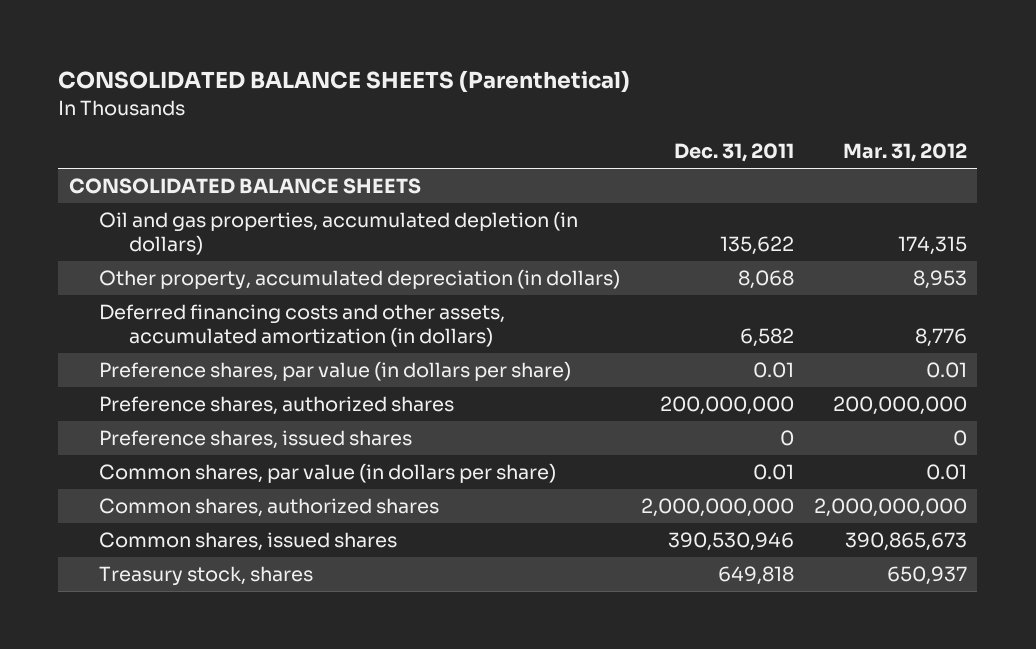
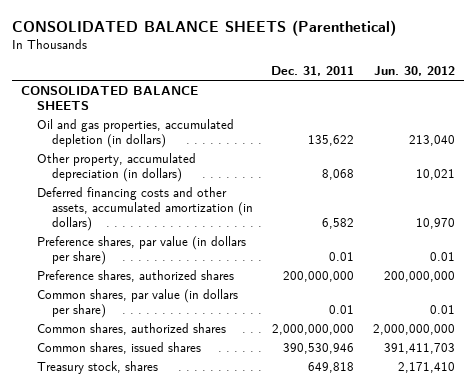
[843,143,968,163] Mar. 31, 2012 -> none
none -> [373,66,455,77] Jun. 30, 2012
[99,430,413,450] Preference shares, issued shares -> none

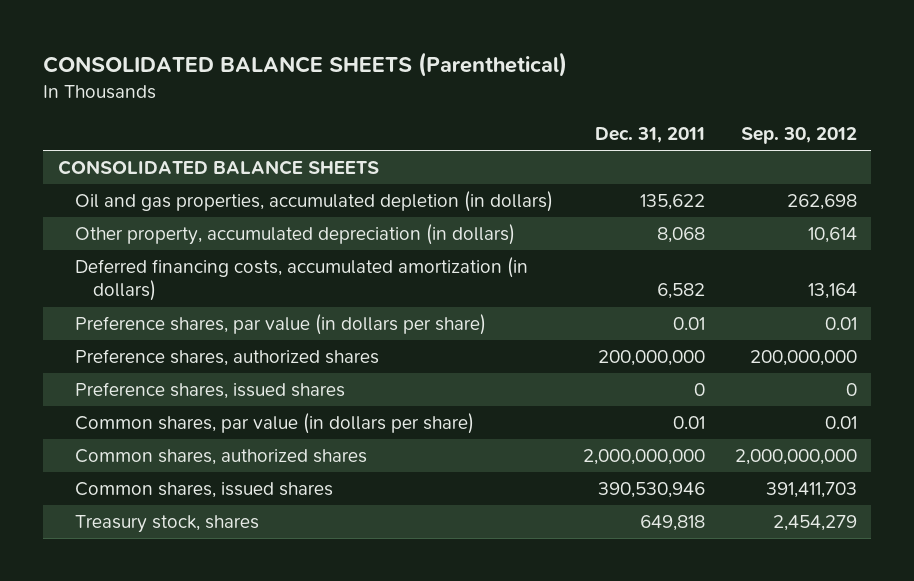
[373,66,455,77] Jun. 30, 2012 -> none
none -> [740,126,857,144] Sep. 30, 2012
[36,186,253,231] Deferred financing costs and other assets, accumulated amortization (in dollars) -> [75,257,529,302] Deferred financing costs, accumulated amortization (in dollars)
none -> [75,382,346,400] Preference shares, issued shares

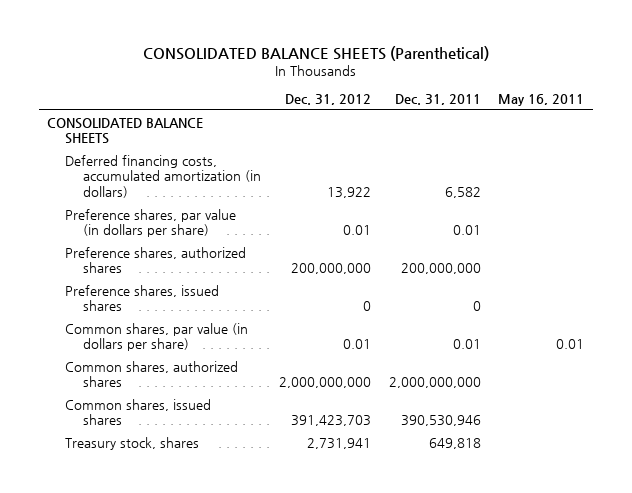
[740,126,857,144] Sep. 30, 2012 -> none
none -> [285,93,372,105] Dec. 31, 2012
none -> [498,93,585,106] May 16, 2011
[75,191,554,213] Oil and gas properties, accumulated depletion (in dollars) -> none
[75,224,516,246] Other property, accumulated depreciation (in dollars) -> none

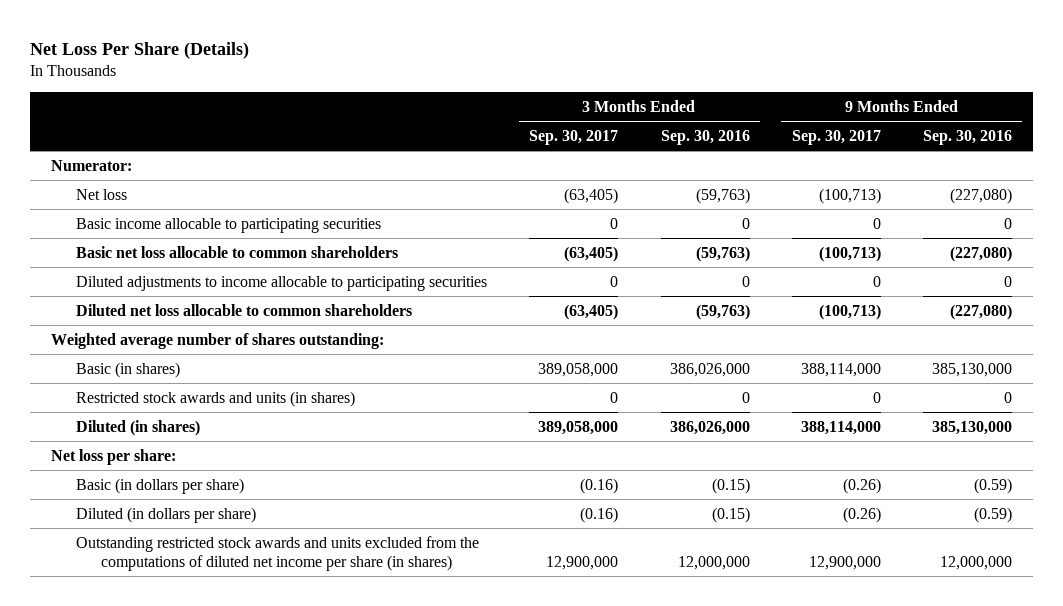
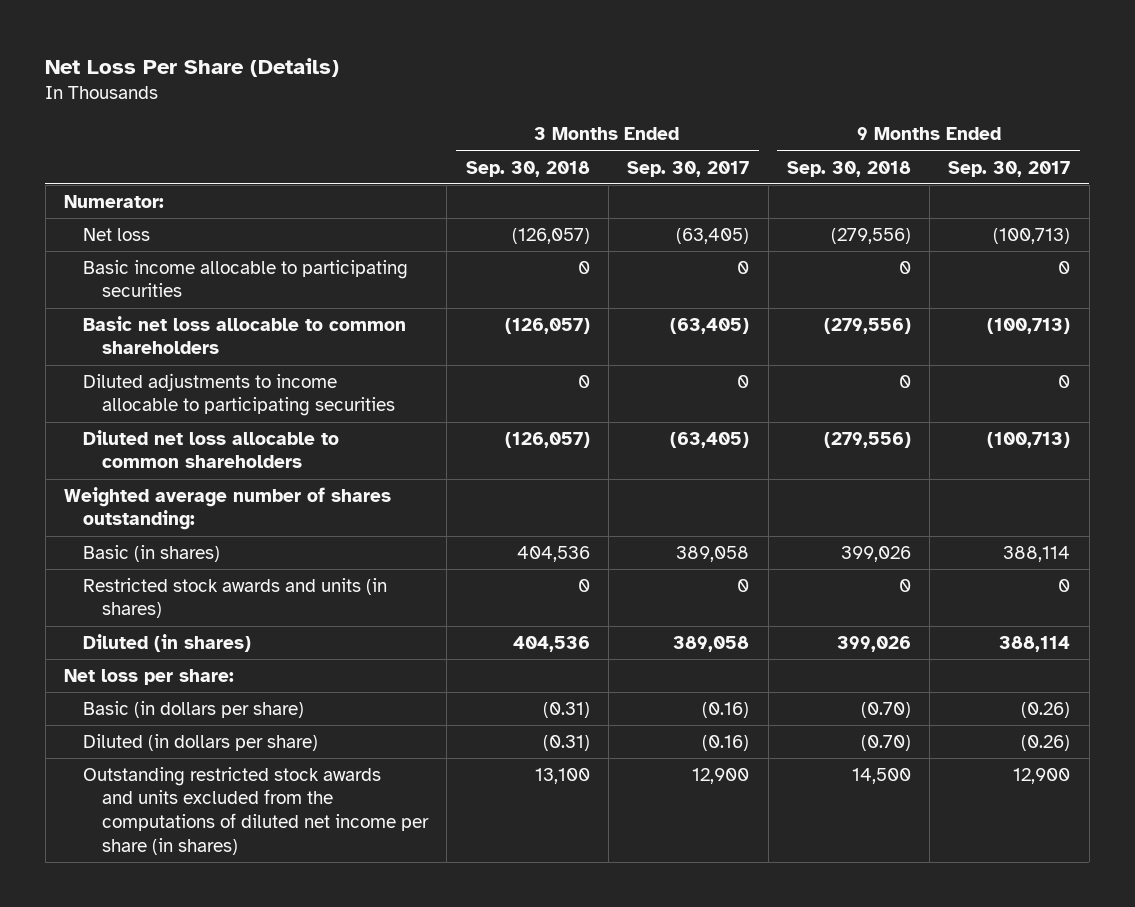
[660,129,750,145] Sep. 30, 2016 -> none
[922,129,1012,145] Sep. 30, 2016 -> none
none -> [465,160,590,177] Sep. 30, 2018
none -> [786,160,911,177] Sep. 30, 2018
[538,362,619,377] 389,058,000 -> [676,545,750,562] 389,058
[800,362,881,377] 388,114,000 -> [1003,545,1071,562] 388,114
[538,420,619,435] 389,058,000 -> [673,635,750,652] 389,058
[800,420,881,435] 388,114,000 -> [999,635,1071,652] 388,114
[546,555,619,570] 12,900,000 -> [692,767,750,784] 12,900
[808,555,881,570] 12,900,000 -> [1013,767,1071,784] 12,900

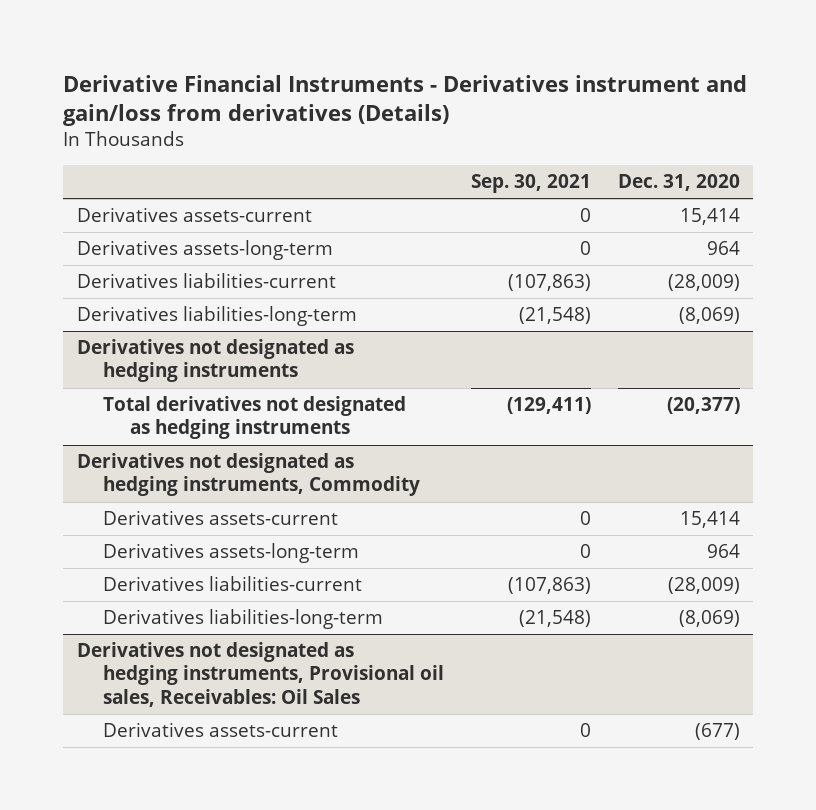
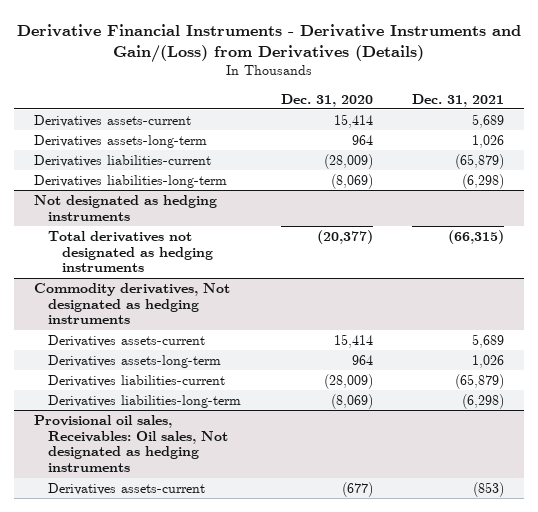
[63,75,748,127] Derivative Financial Instruments - Derivatives instrument and gain/loss from derivatives (Details) -> [17,23,522,63] Derivative Financial Instruments - Derivative Instruments and Gain/(Loss) from Derivatives (Details)
[470,173,591,193] Sep. 30, 2021 -> none
none -> [412,93,505,107] Dec. 31, 2021
[76,339,354,383] Derivatives not designated as hedging instruments -> [34,194,218,221] Not designated as hedging instruments
[76,453,421,497] Derivatives not designated as hedging instruments, Commodity -> [34,282,231,325] Commodity derivatives, Not designated as hedging instruments
[76,642,445,707] Derivatives not designated as hedging instruments, Provisional oil sales, Receivables: Oil Sales -> [34,414,229,473] Provisional oil sales, Receivables: Oil sales, Not designated as hedging instruments

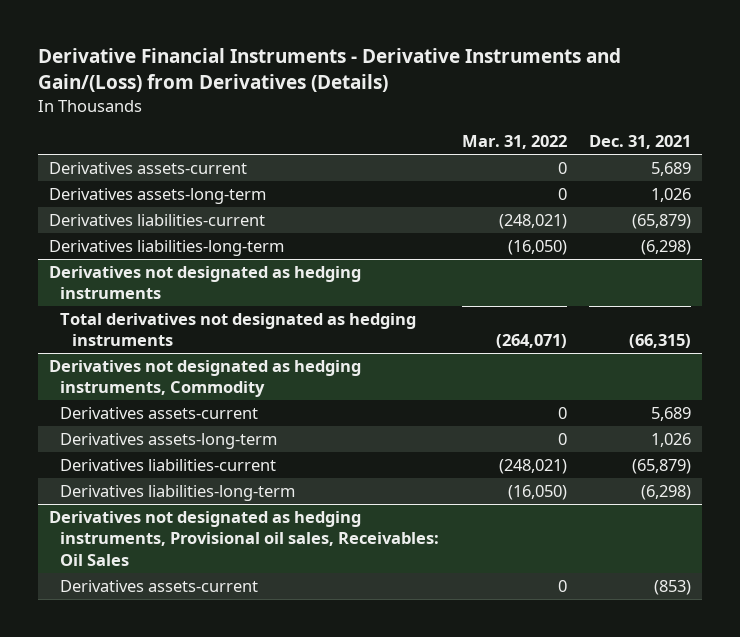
[280,93,373,107] Dec. 31, 2020 -> none
none -> [461,135,567,150] Mar. 31, 2022
[34,194,218,221] Not designated as hedging instruments -> [48,266,361,300] Derivatives not designated as hedging instruments
[34,282,231,325] Commodity derivatives, Not designated as hedging instruments -> [48,360,361,398] Derivatives not designated as hedging instruments, Commodity
[34,414,229,473] Provisional oil sales, Receivables: Oil sales, Not designated as hedging instruments -> [48,511,440,566] Derivatives not designated as hedging instruments, Provisional oil sales, Receivables: Oil Sales

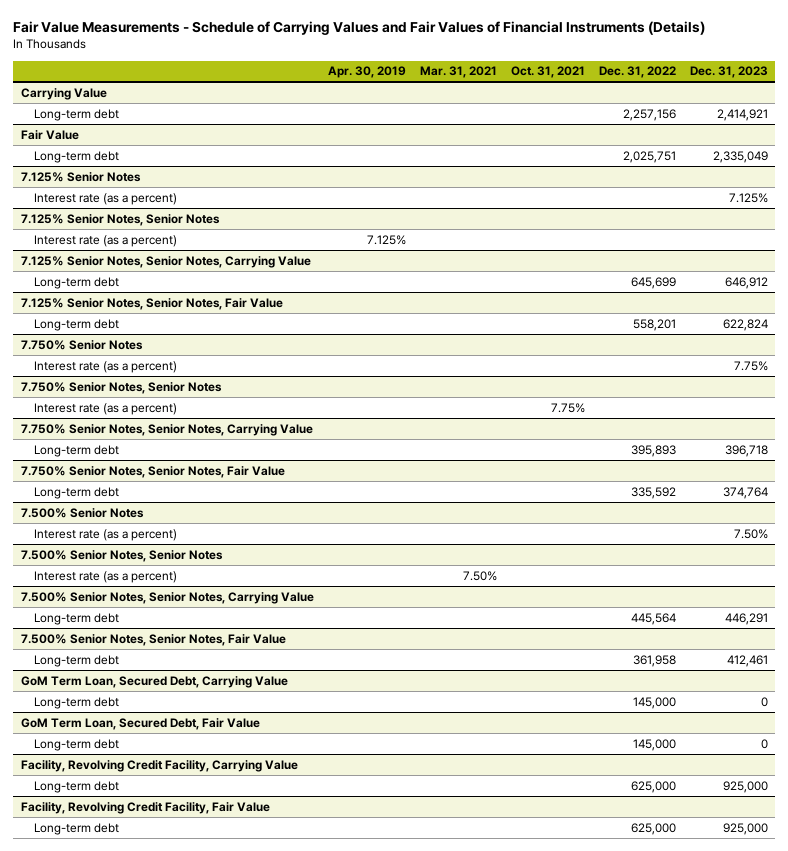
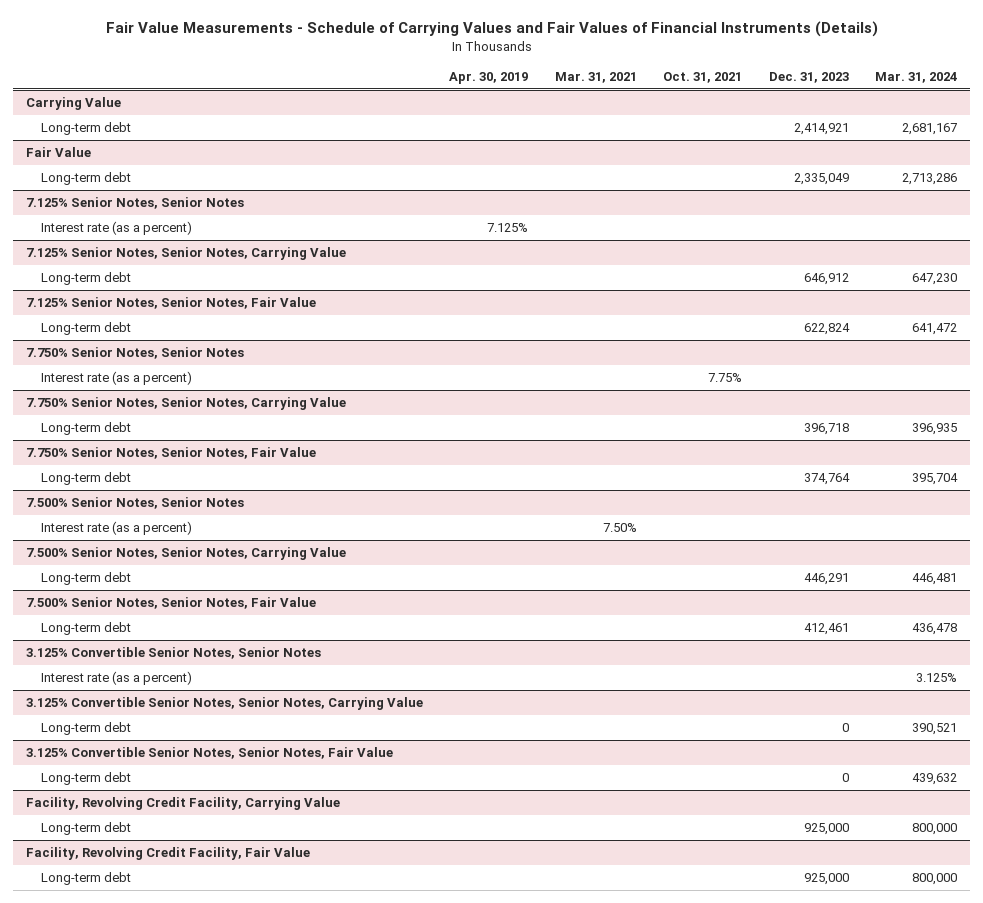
[598,66,676,79] Dec. 31, 2022 -> none
none -> [875,71,958,83] Mar. 31, 2024
[20,171,141,182] 7.125% Senior Notes -> none
[33,192,177,205] Interest rate (as a percent) -> none
[20,339,143,350] 7.750% Senior Notes -> none
[33,360,177,373] Interest rate (as a percent) -> none
[20,507,144,518] 7.500% Senior Notes -> none
[33,528,177,541] Interest rate (as a percent) -> none
[20,675,288,688] GoM Term Loan, Secured Debt, Carrying Value -> none
none -> [26,647,322,660] 3.125% Convertible Senior Notes, Senior Notes
none -> [40,671,192,686] Interest rate (as a percent)
none -> [26,697,424,711] 3.125% Convertible Senior Notes, Senior Notes, Carrying Value
[20,717,260,730] GoM Term Loan, Secured Debt, Fair Value -> none
none -> [26,747,394,760] 3.125% Convertible Senior Notes, Senior Notes, Fair Value

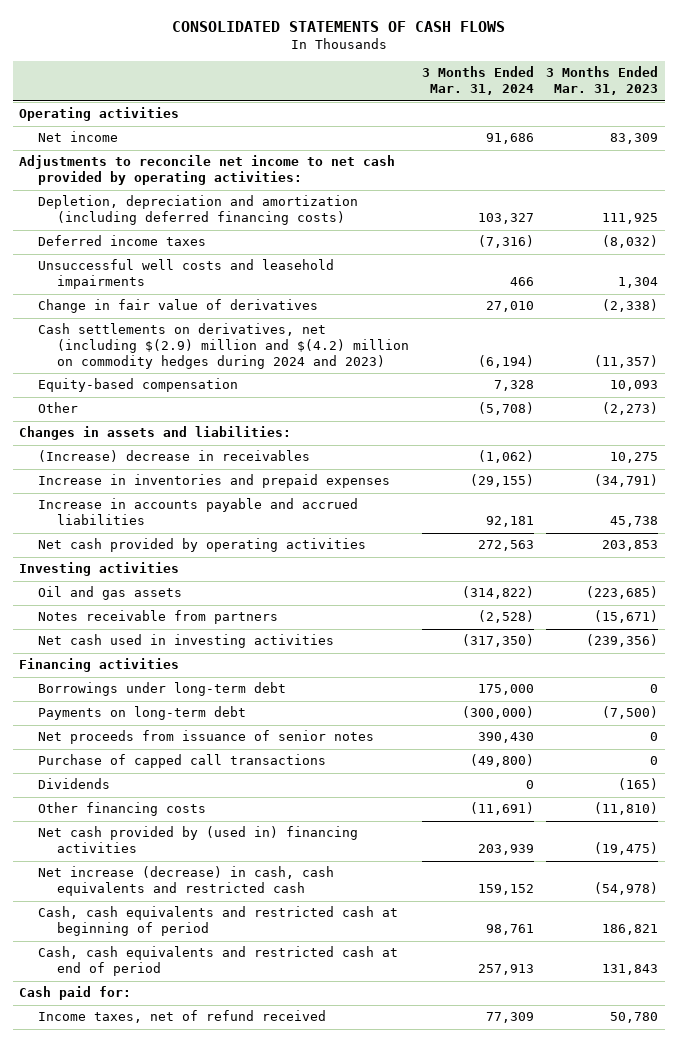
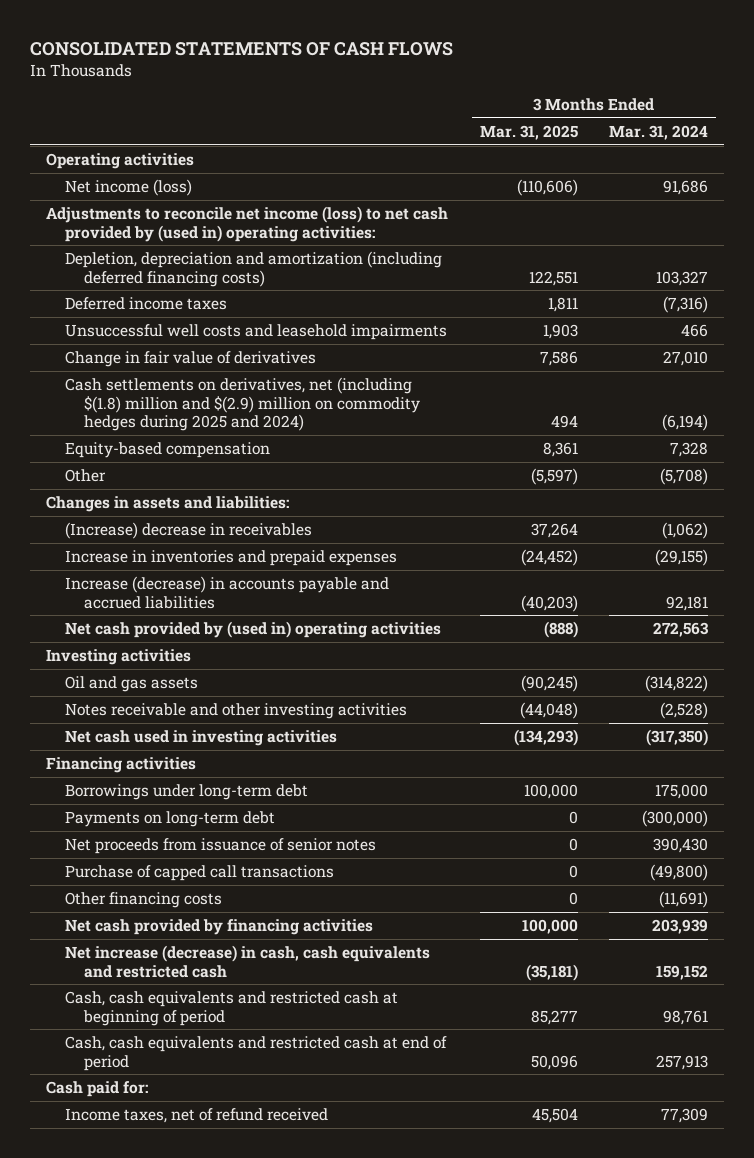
[546,66,659,96] 3 Months Ended Mar. 31, 2023 -> none
none -> [479,124,578,140] Mar. 31, 2025
[37,131,118,143] Net income -> [65,178,193,196] Net income (loss)
[18,155,395,186] Adjustments to reconcile net income to net cash provided by operating activities: -> [46,205,449,242] Adjustments to reconcile net income (loss) to net cash provided by (used in) operating activities:
[37,323,409,369] Cash settlements on derivatives, net (including $(2.9) million and $(4.2) million on commodity hedges during 2024 and 2023) -> [65,376,420,432] Cash settlements on derivatives, net (including $(1.8) million and $(2.9) million on commodity hedges during 2025 and 2024)
[37,498,358,526] Increase in accounts payable and accrued liabilities -> [65,575,390,609] Increase (decrease) in accounts payable and accrued liabilities
[37,538,366,553] Net cash provided by operating activities -> [65,620,442,638] Net cash provided by (used in) operating activities
[37,610,278,625] Notes receivable from partners -> [65,702,408,719] Notes receivable and other investing activities
[37,778,110,790] Dividends -> none
[37,826,358,854] Net cash provided by (used in) financing activities -> [65,918,374,935] Net cash provided by financing activities

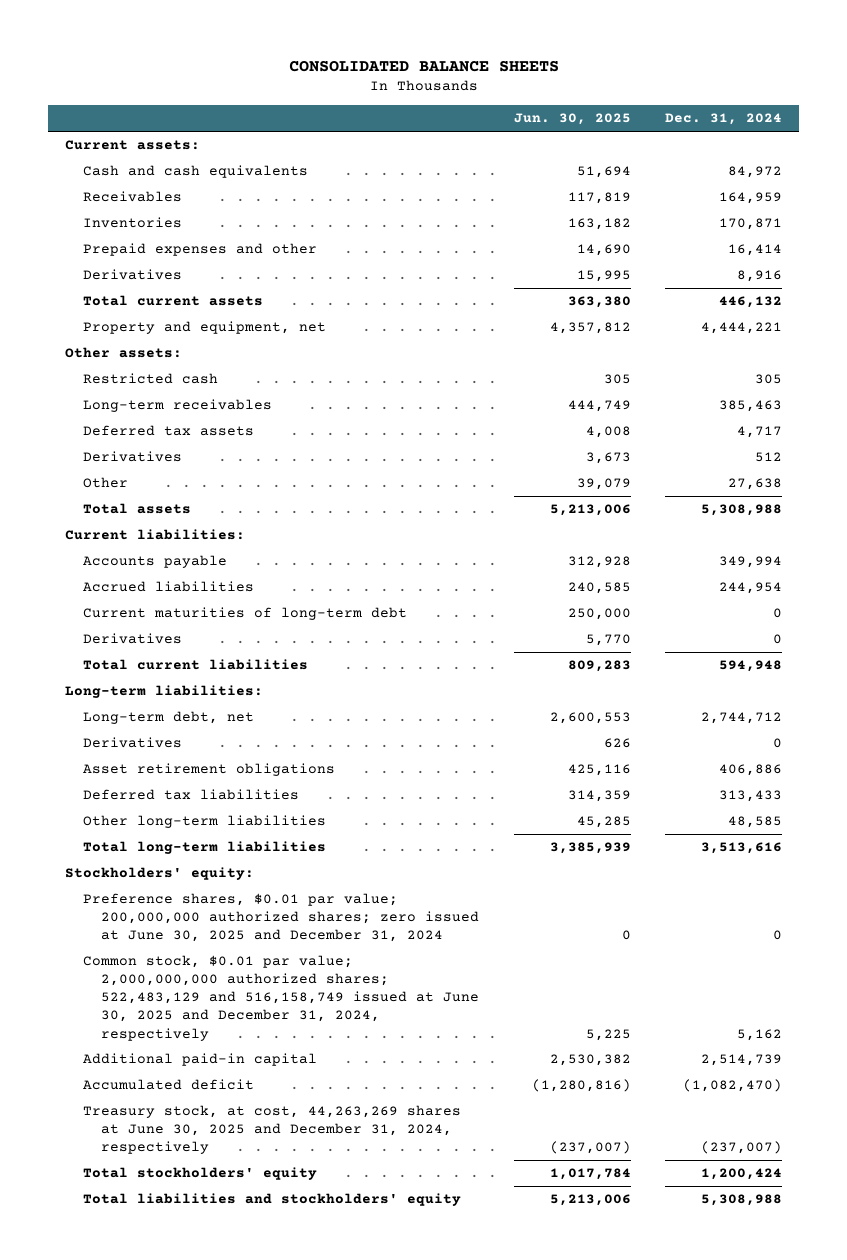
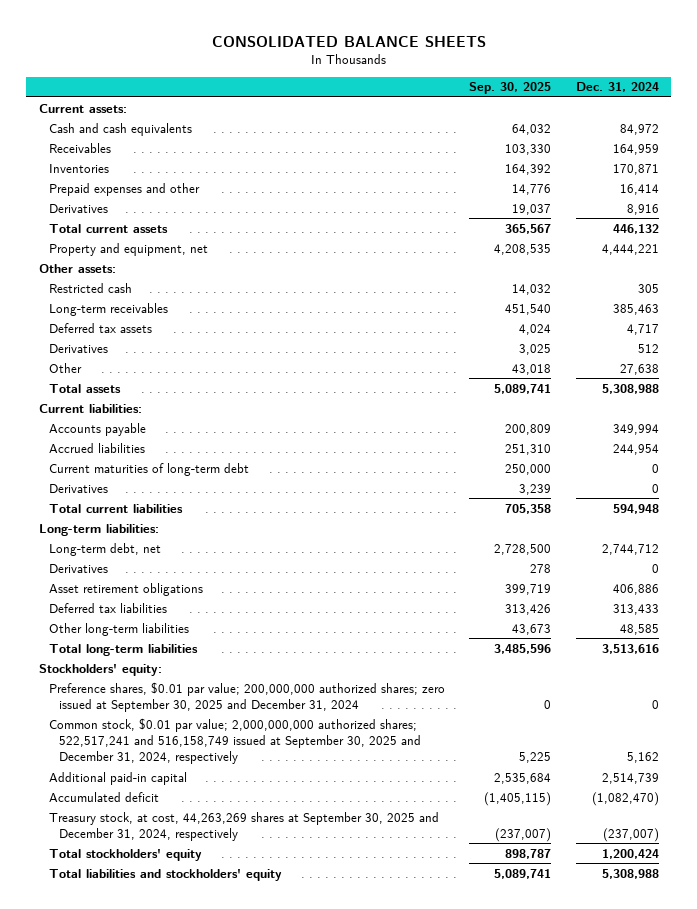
[513,113,631,126] Jun. 30, 2025 -> none
none -> [469,82,552,95] Sep. 30, 2025
[83,893,480,943] Preference shares, $0.01 par value; 200,000,000 authorized shares; zero issued at June 30, 2025 and December 31, 2024 -> [48,681,445,712] Preference shares, $0.01 par value; 200,000,000 authorized shares; zero issued at September 30, 2025 and December 31, 2024
[83,955,480,1041] Common stock, $0.01 par value; 2,000,000,000 authorized shares; 522,483,129 and 516,158,749 issued at June 30, 2025 and December 31, 2024, respectively -> [48,717,422,765] Common stock, $0.01 par value; 2,000,000,000 authorized shares; 522,517,241 and 516,158,749 issued at September 30, 2025 and December 31, 2024, respectively
[83,1105,462,1155] Treasury stock, at cost, 44,263,269 shares at June 30, 2025 and December 31, 2024, respectively -> [48,811,439,841] Treasury stock, at cost, 44,263,269 shares at September 30, 2025 and December 31, 2024, respectively

